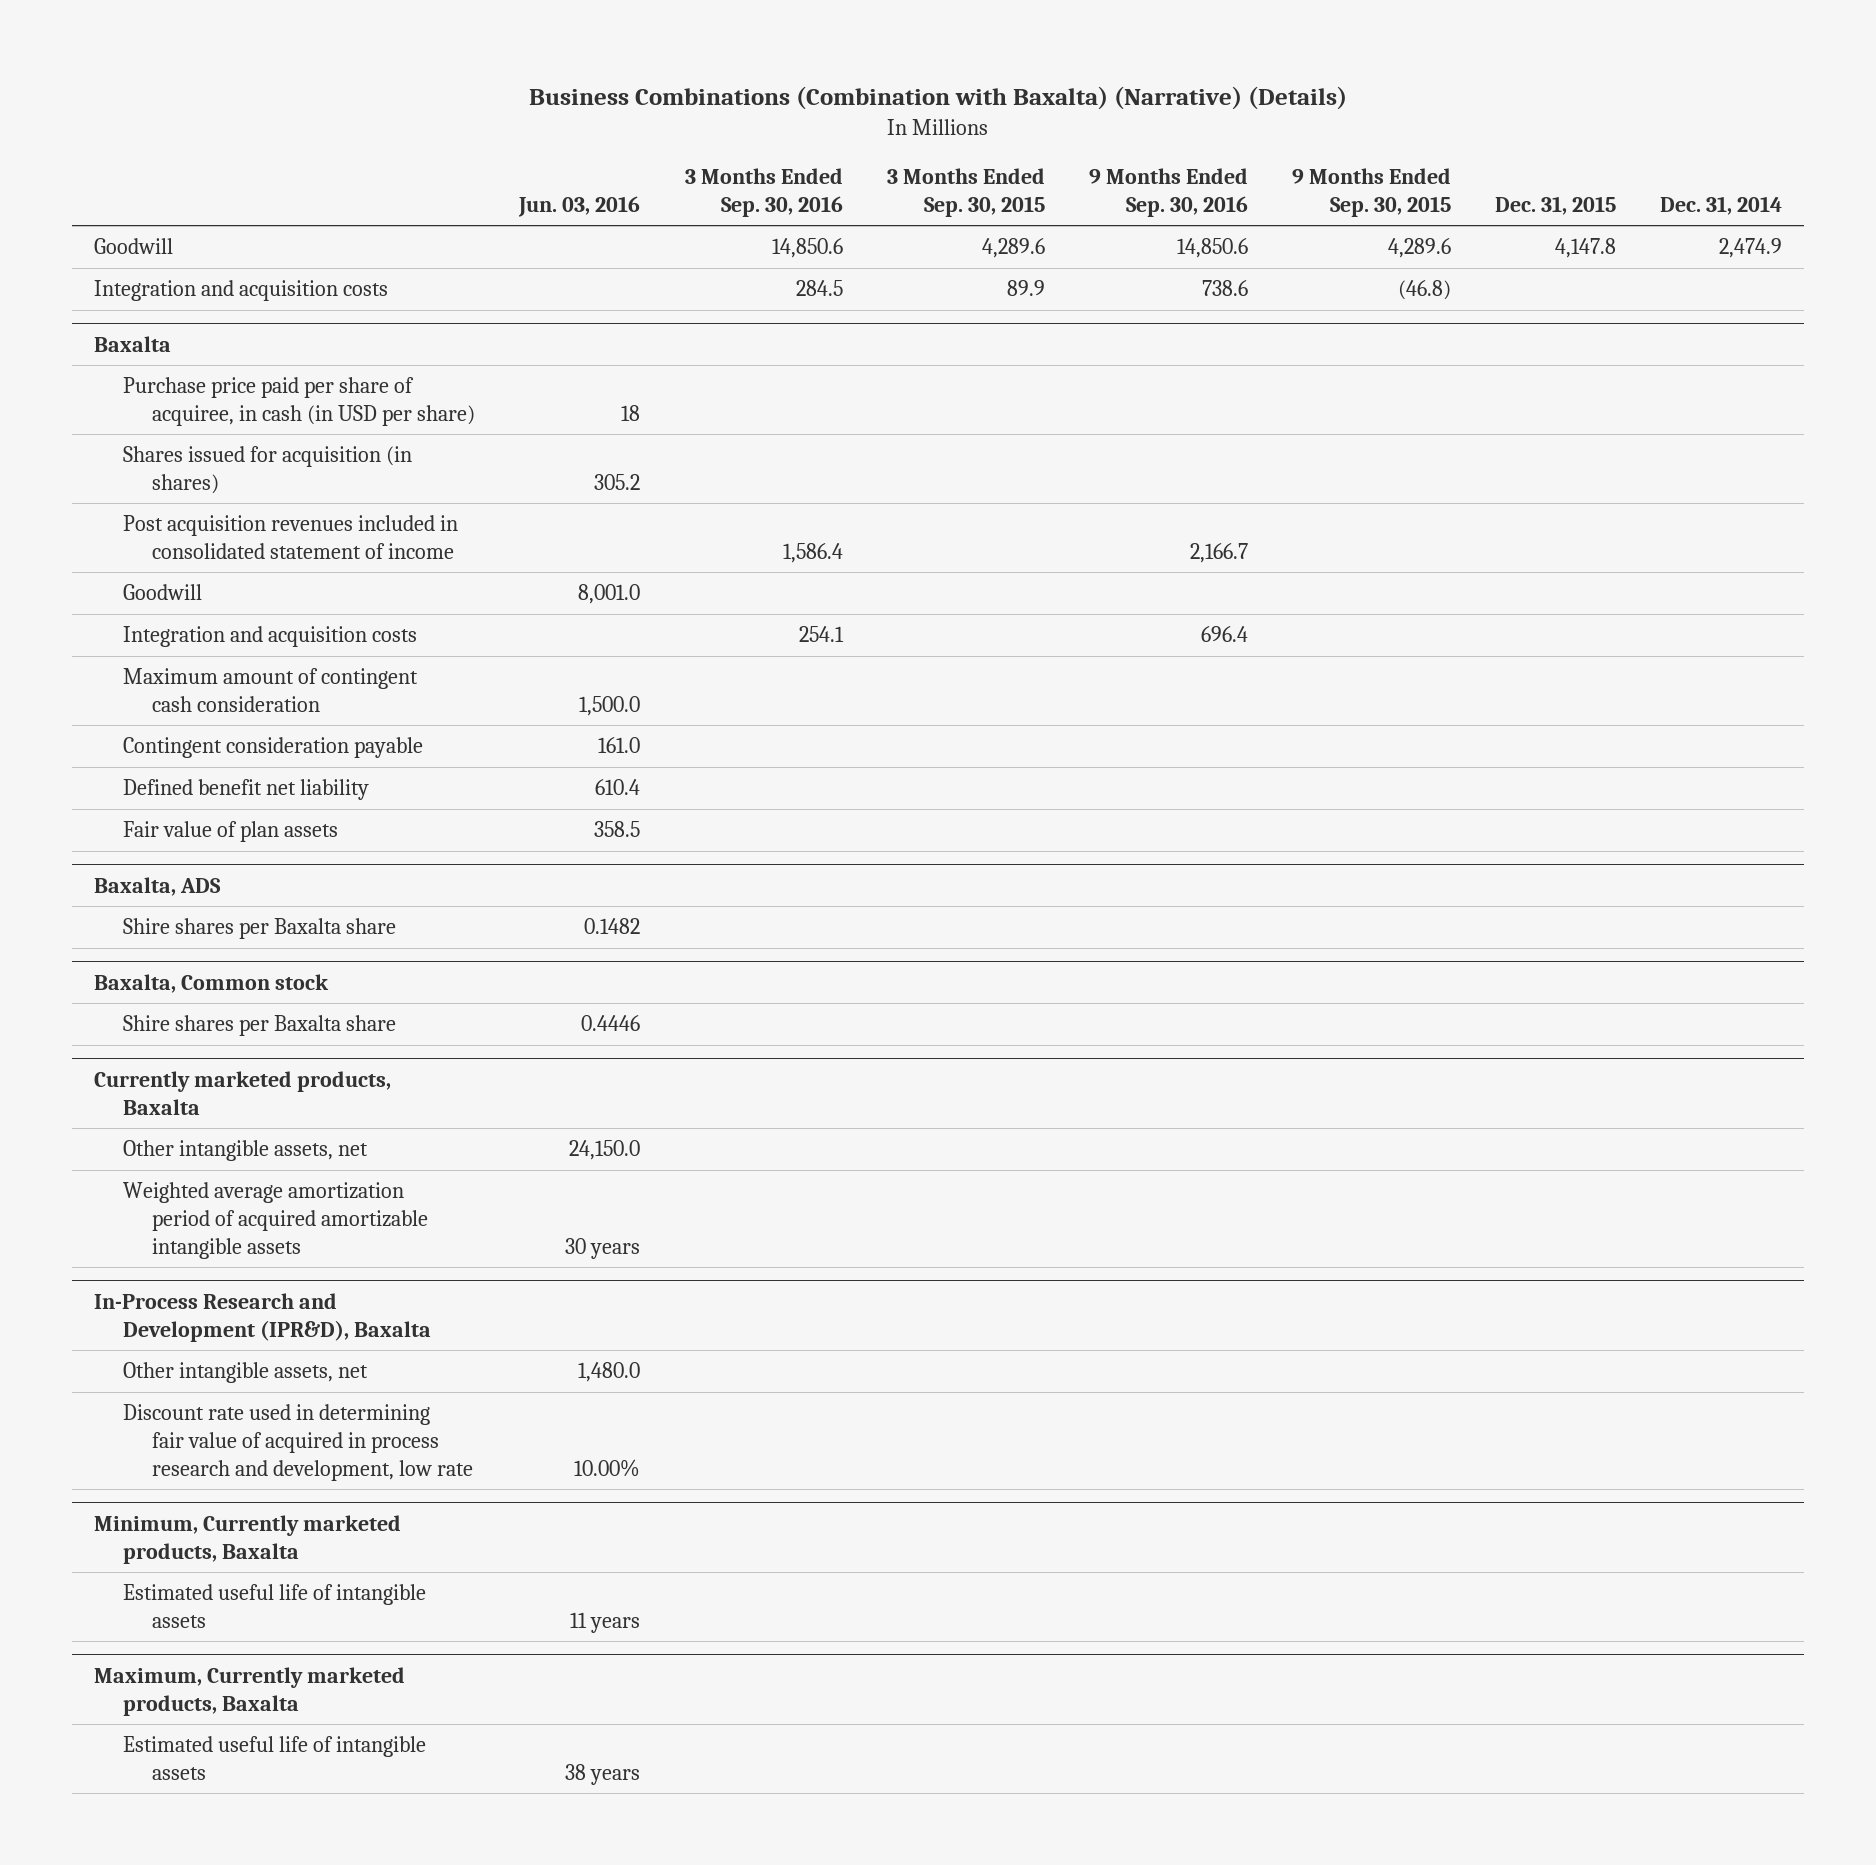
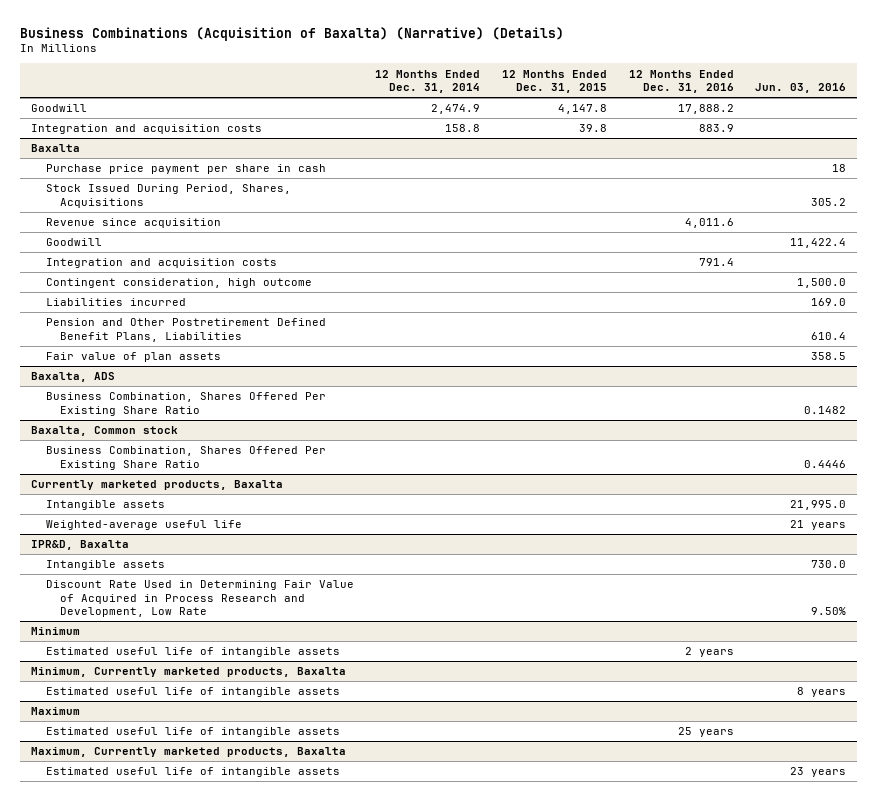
[529,86,1348,111] Business Combinations (Combination with Baxalta) (Narrative) (Details) -> [20,26,565,41] Business Combinations (Acquisition of Baxalta) (Narrative) (Details)
[684,168,843,218] 3 Months Ended Sep. 30, 2016 -> none
[886,168,1045,218] 3 Months Ended Sep. 30, 2015 -> none
[1088,168,1248,218] 9 Months Ended Sep. 30, 2016 -> none
[1292,168,1452,218] 9 Months Ended Sep. 30, 2015 -> none
[1495,196,1617,216] Dec. 31, 2015 -> none
[1660,196,1783,216] Dec. 31, 2014 -> none
none -> [375,69,481,94] 12 Months Ended Dec. 31, 2014
none -> [502,69,608,94] 12 Months Ended Dec. 31, 2015
none -> [628,69,734,94] 12 Months Ended Dec. 31, 2016
[123,377,476,426] Purchase price paid per share of acquiree, in cash (in USD per share) -> [45,164,326,175] Purchase price payment per share in cash
[123,446,413,494] Shares issued for acquisition (in shares) -> [45,184,291,208] Stock Issued During Period, Shares, Acquisitions
[123,515,459,559] Post acquisition revenues included in consolidated statement of income -> [45,218,221,229] Revenue since acquisition
[578,584,641,605] 8,001.0 -> [790,238,847,249] 11,422.4
[123,737,424,759] Contingent consideration payable -> none
[123,668,419,712] Maximum amount of contingent cash consideration -> [45,278,312,289] Contingent consideration, high outcome
none -> [45,298,186,307] Liabilities incurred
[123,779,370,801] Defined benefit net liability -> [45,318,326,342] Pension and Other Postretirement Defined Benefit Plans, Liabilities
[123,918,397,940] Shire shares per Baxalta share -> [45,392,326,416] Business Combination, Shares Offered Per Existing Share Ratio
[123,1015,397,1037] Shire shares per Baxalta share -> [45,446,326,470] Business Combination, Shares Offered Per Existing Share Ratio
[123,1182,429,1259] Weighted average amortization period of acquired amortizable intangible assets -> none
[93,1292,432,1342] In-Process Research and Development (IPR&D), Baxalta -> none
[123,1140,369,1162] Other intangible assets, net -> [45,500,165,511] Intangible assets
[569,1140,641,1161] 24,150.0 -> [790,500,847,511] 21,995.0
none -> [45,520,242,531] Weighted-average useful life
none -> [31,540,130,551] IPR&D, Baxalta
[123,1362,369,1384] Other intangible assets, net -> [45,560,165,571] Intangible assets
[578,1362,641,1383] 1,480.0 -> [811,560,847,569] 730.0
[123,1404,474,1481] Discount rate used in determining fair value of acquired in process research and development, low rate -> [45,580,354,618] Discount Rate Used in Determining Fair Value of Acquired in Process Research and Development, Low Rate
[574,1458,641,1477] 10.00% -> [811,607,847,616] 9.50%
none -> [31,627,81,636] Minimum
none -> [45,647,340,658] Estimated useful life of intangible assets
[570,1611,641,1633] 11 years -> [797,687,847,698] 8 years
none -> [31,707,81,716] Maximum
none -> [45,727,340,738] Estimated useful life of intangible assets
[565,1763,641,1785] 38 years -> [790,767,847,778] 23 years

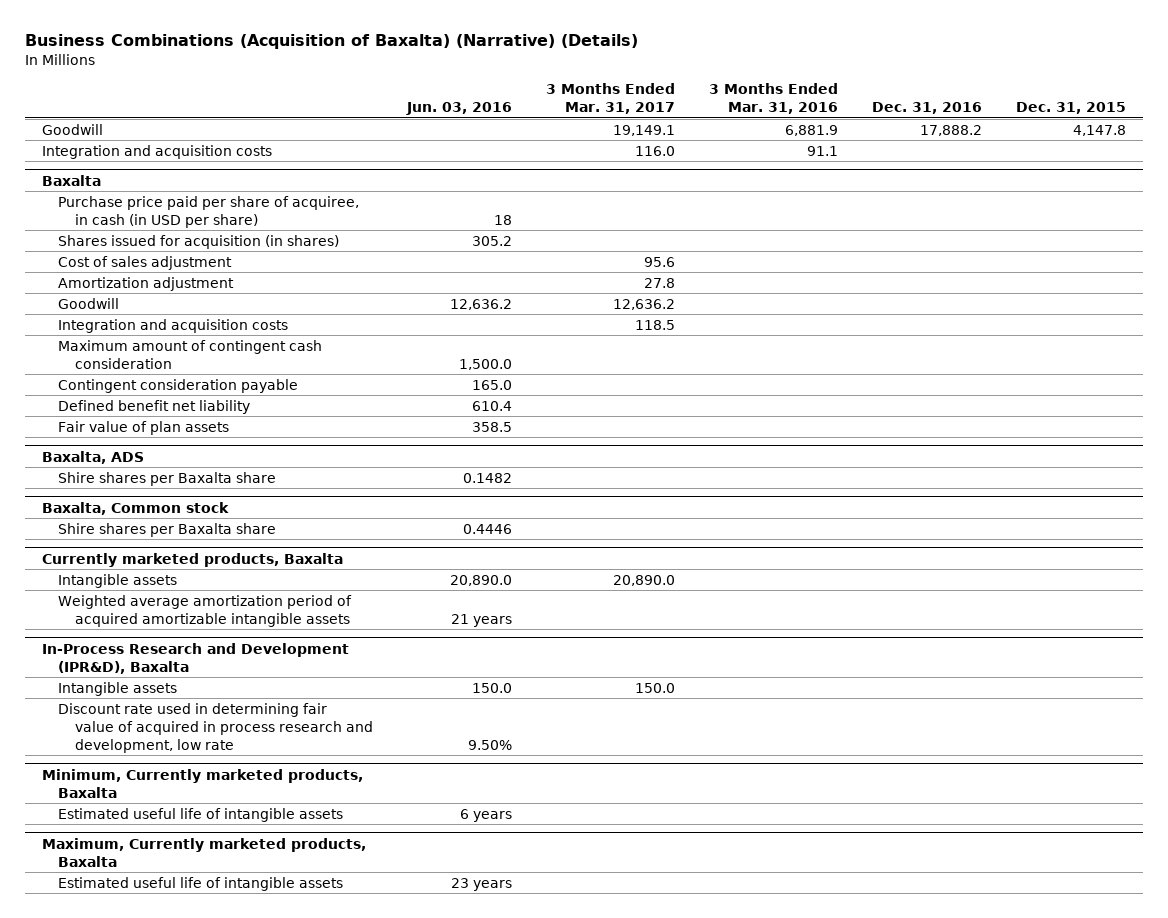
[375,69,481,94] 12 Months Ended Dec. 31, 2014 -> none
[502,69,608,94] 12 Months Ended Dec. 31, 2015 -> none
[628,69,734,94] 12 Months Ended Dec. 31, 2016 -> none
none -> [546,83,676,115] 3 Months Ended Mar. 31, 2017
none -> [709,83,839,115] 3 Months Ended Mar. 31, 2016
none -> [872,102,983,115] Dec. 31, 2016
none -> [1016,102,1127,115] Dec. 31, 2015
[45,218,221,229] Revenue since acquisition -> none
[45,164,326,175] Purchase price payment per share in cash -> [58,195,360,228] Purchase price paid per share of acquiree, in cash (in USD per share)
[45,184,291,208] Stock Issued During Period, Shares, Acquisitions -> [58,234,340,249] Shares issued for acquisition (in shares)
none -> [58,255,233,270] Cost of sales adjustment
none -> [58,276,235,291] Amortization adjustment
[790,238,847,249] 11,422.4 -> [450,298,513,310] 12,636.2
[45,298,186,307] Liabilities incurred -> none
[45,278,312,289] Contingent consideration, high outcome -> [58,339,323,369] Maximum amount of contingent cash consideration
none -> [58,378,299,393] Contingent consideration payable
[45,318,326,342] Pension and Other Postretirement Defined Benefit Plans, Liabilities -> [58,399,251,414] Defined benefit net liability
[45,392,326,416] Business Combination, Shares Offered Per Existing Share Ratio -> [58,471,277,486] Shire shares per Baxalta share
[45,446,326,470] Business Combination, Shares Offered Per Existing Share Ratio -> [58,522,277,537] Shire shares per Baxalta share
[31,540,130,551] IPR&D, Baxalta -> none
[31,627,81,636] Minimum -> none
[45,647,340,658] Estimated useful life of intangible assets -> none
[790,500,847,511] 21,995.0 -> [450,574,513,586] 20,890.0
[45,520,242,531] Weighted-average useful life -> [58,594,353,627] Weighted average amortization period of acquired amortizable intangible assets
none -> [41,642,349,674] In-Process Research and Development (IPR&D), Baxalta
[811,560,847,569] 730.0 -> [472,682,513,693] 150.0
[45,580,354,618] Discount Rate Used in Determining Fair Value of Acquired in Process Research and Development, Low Rate -> [58,702,374,753] Discount rate used in determining fair value of acquired in process research and development, low rate
[31,707,81,716] Maximum -> none
[45,727,340,738] Estimated useful life of intangible assets -> none
[797,687,847,698] 8 years -> [460,808,513,822] 6 years

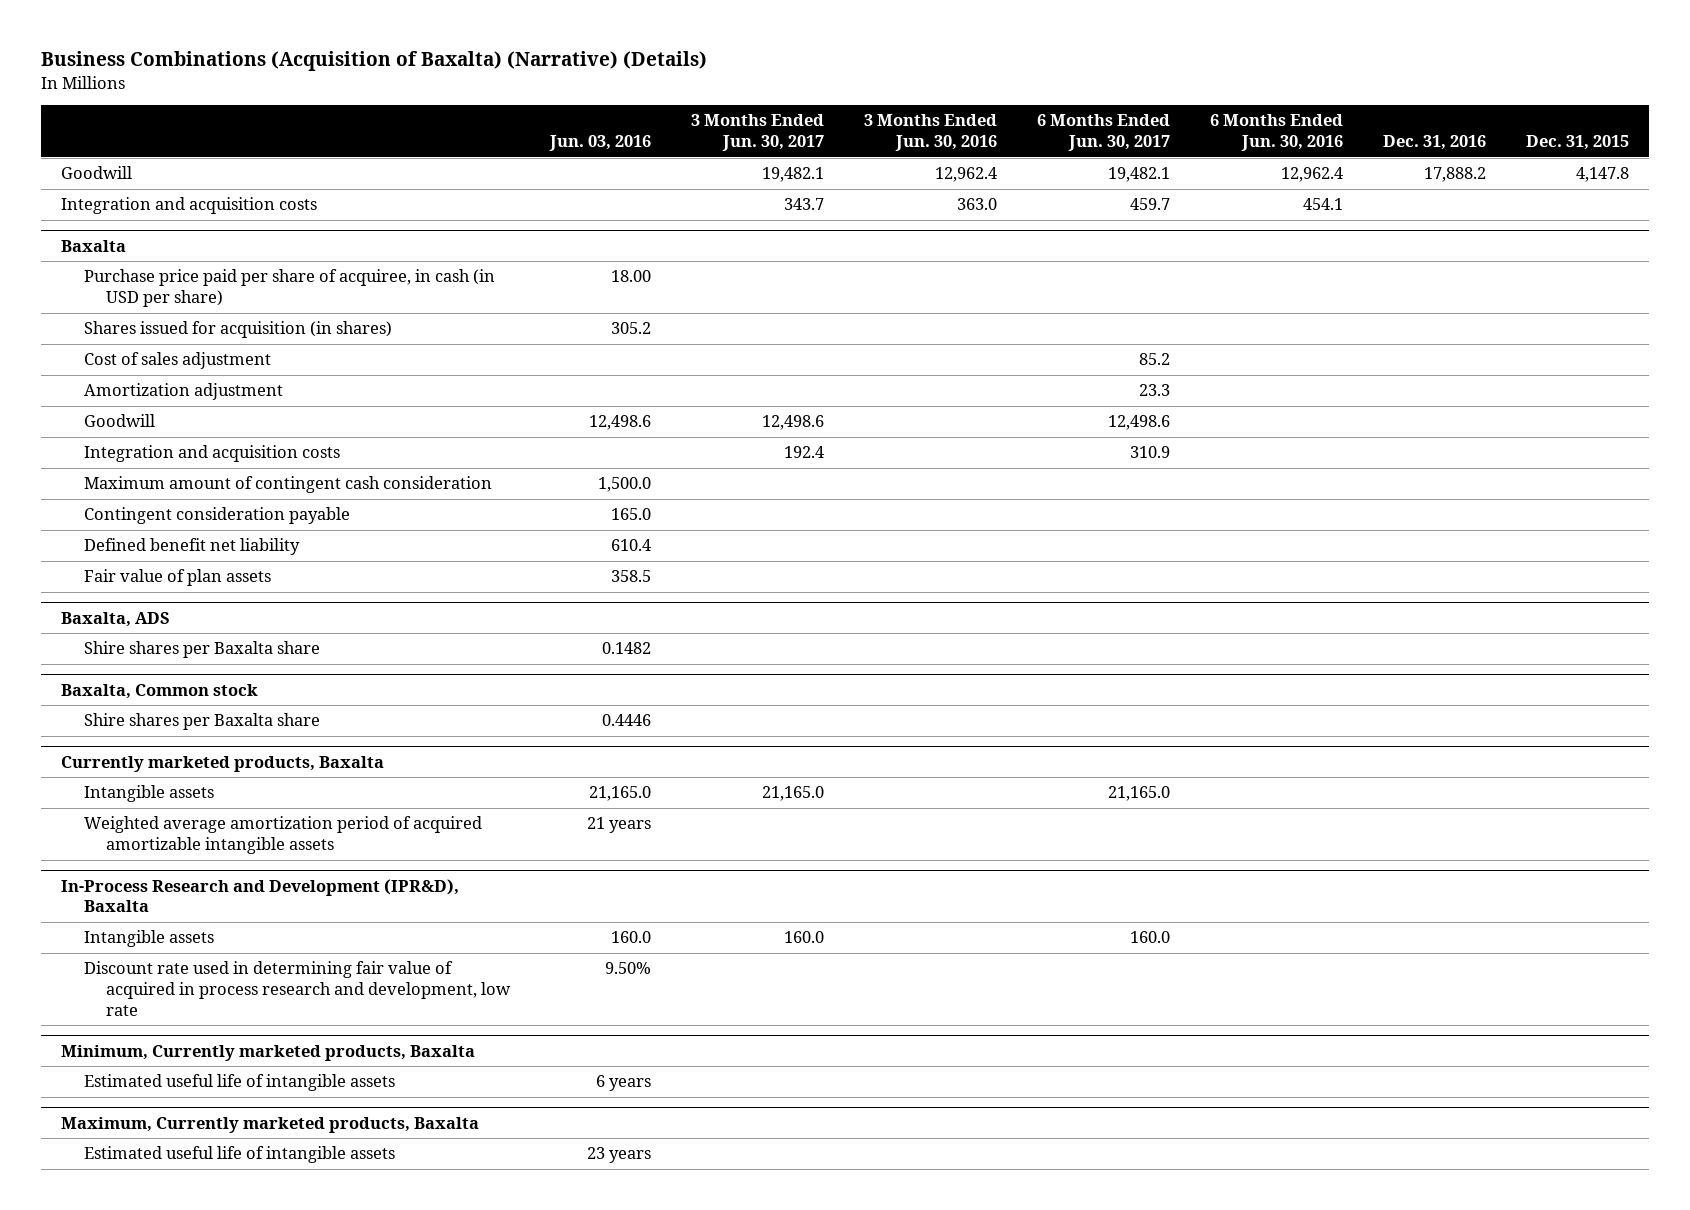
[546,83,676,115] 3 Months Ended Mar. 31, 2017 -> none
[709,83,839,115] 3 Months Ended Mar. 31, 2016 -> none
none -> [691,114,825,151] 3 Months Ended Jun. 30, 2017
none -> [864,114,998,151] 3 Months Ended Jun. 30, 2016
none -> [1037,114,1171,151] 6 Months Ended Jun. 30, 2017
none -> [1210,114,1344,151] 6 Months Ended Jun. 30, 2016
[494,214,513,225] 18 -> [611,270,652,283] 18.00
[450,298,513,310] 12,636.2 -> [589,415,652,431] 12,498.6
[450,574,513,586] 20,890.0 -> [589,786,652,802] 21,165.0
[472,682,513,693] 150.0 -> [611,931,652,944] 160.0

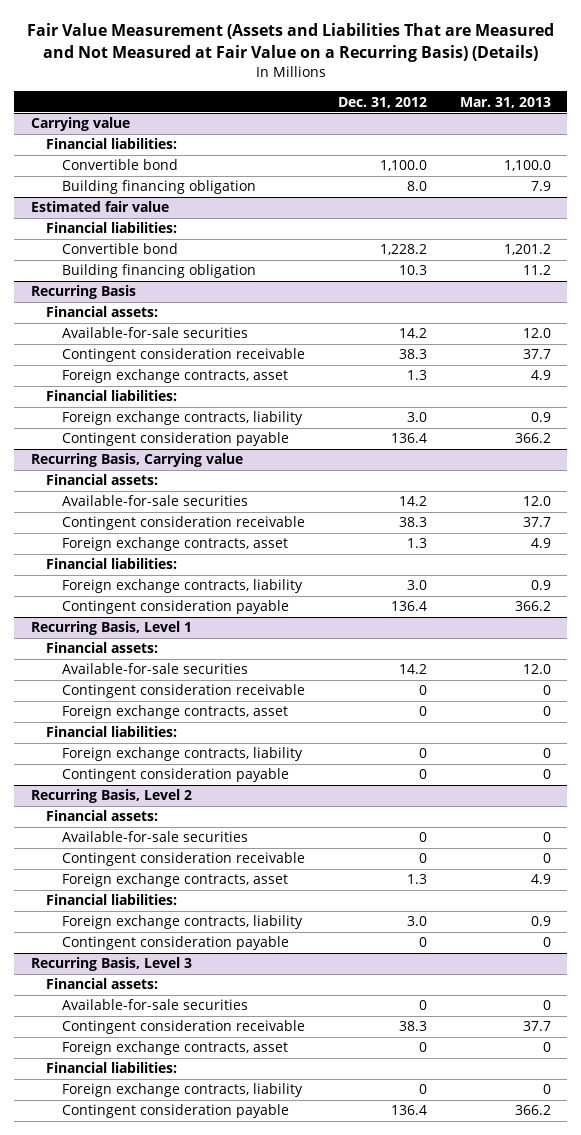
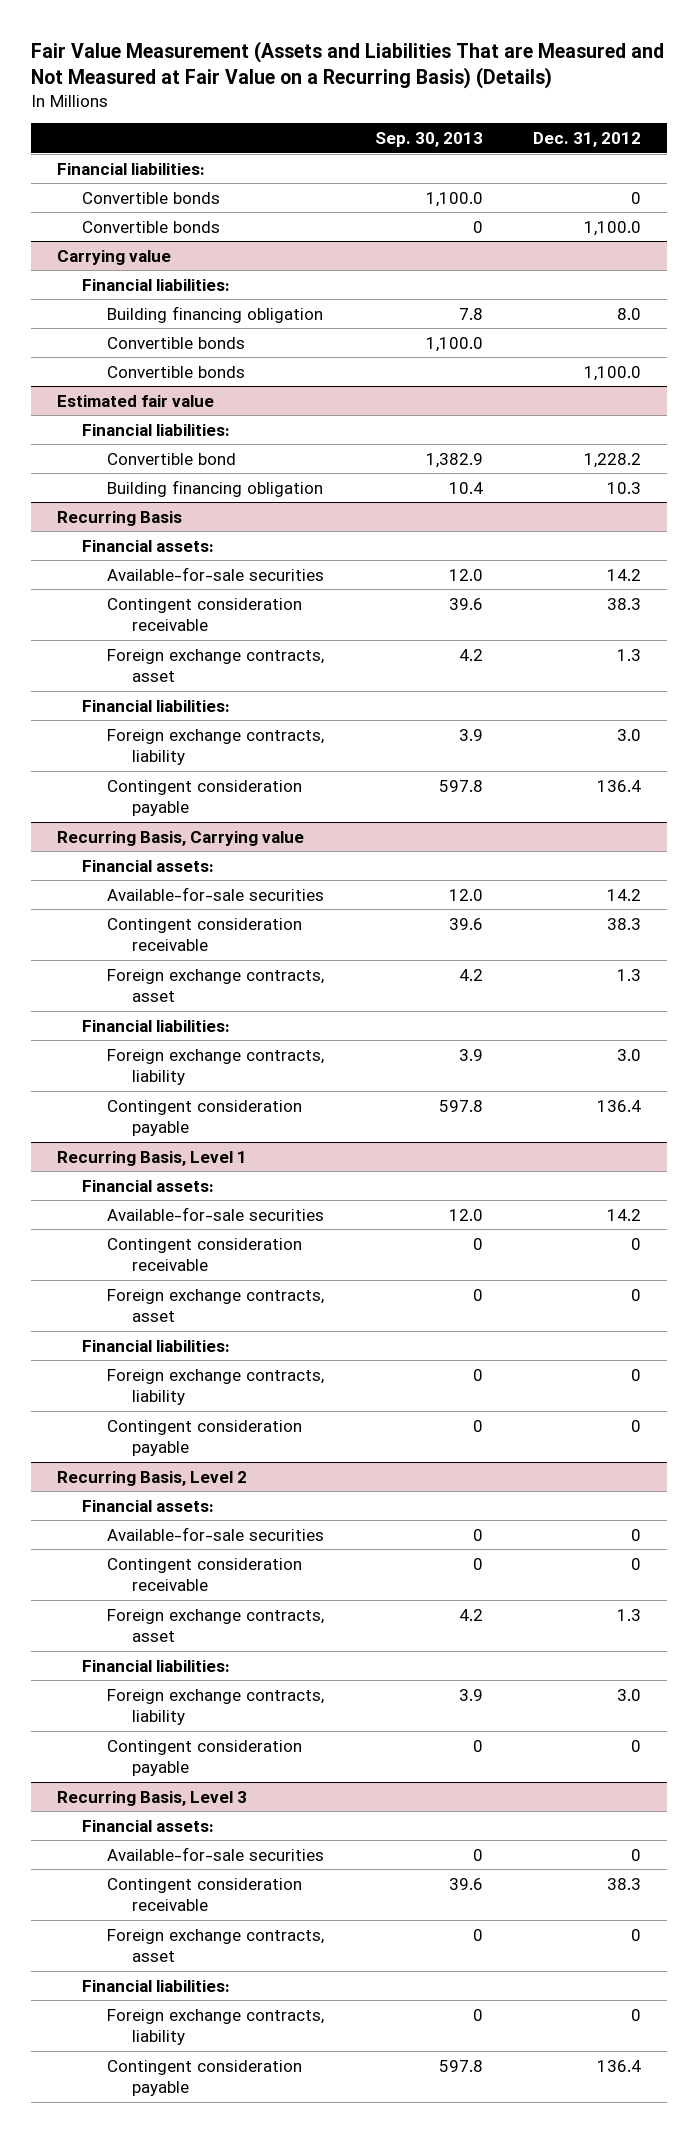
[459,96,551,108] Mar. 31, 2013 -> none
none -> [374,132,483,148] Sep. 30, 2013
none -> [56,162,205,175] Financial liabilities:
none -> [81,191,220,204] Convertible bonds
none -> [81,220,220,233] Convertible bonds
[61,159,178,171] Convertible bond -> none
none -> [107,336,246,349] Convertible bonds
none -> [107,365,246,378] Convertible bonds

